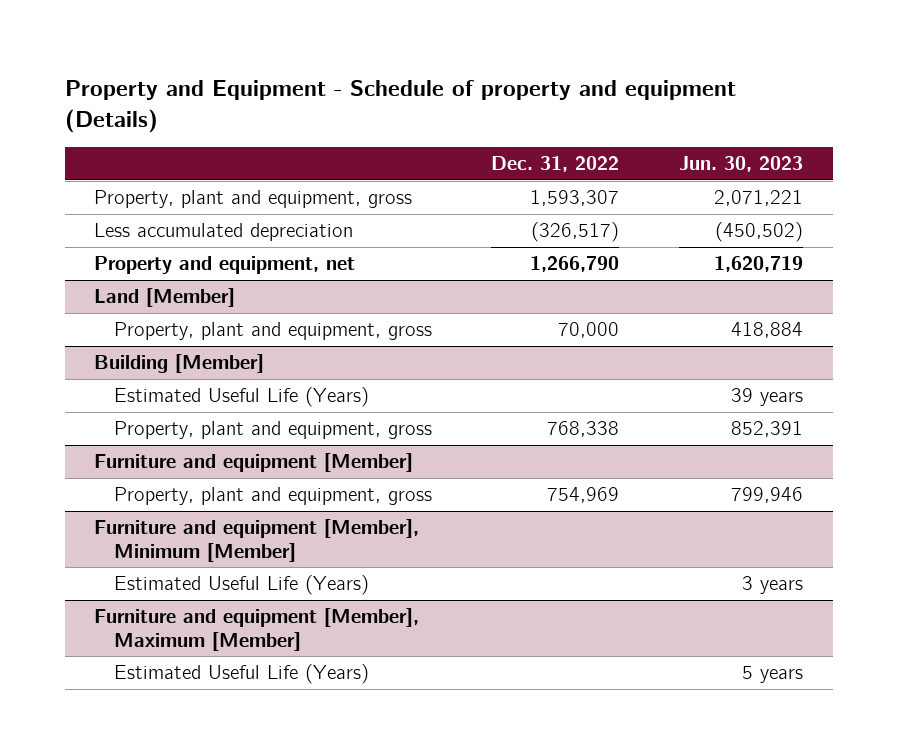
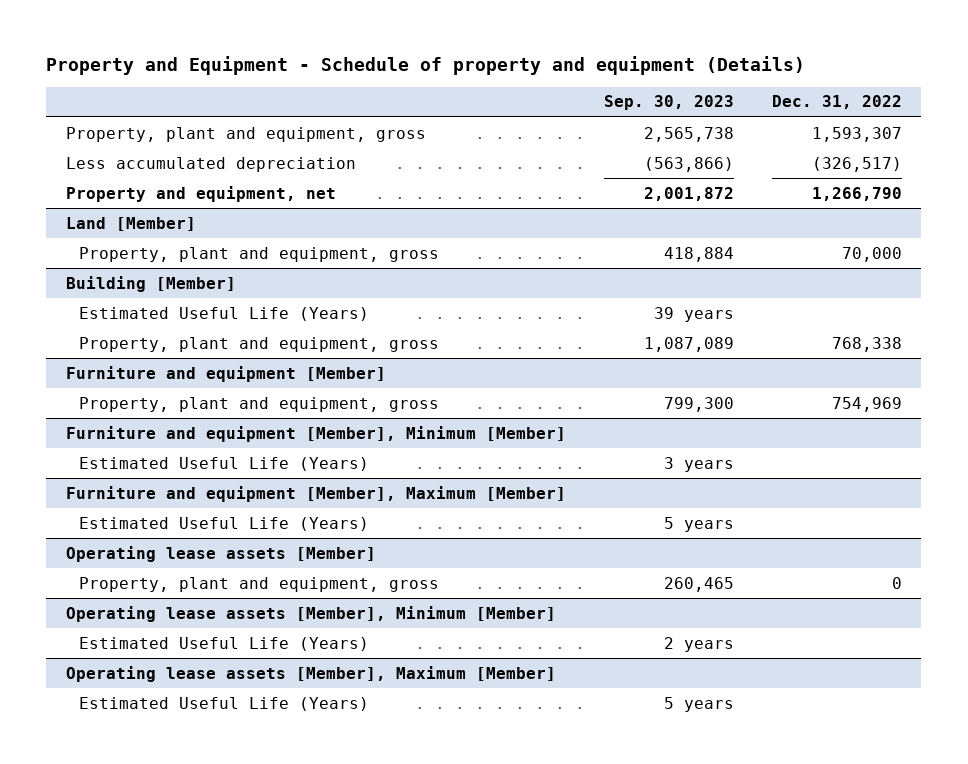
[678,156,803,173] Jun. 30, 2023 -> none
none -> [603,95,734,111] Sep. 30, 2023
none -> [65,545,376,562] Operating lease assets [Member]
none -> [79,576,440,592] Property, plant and equipment, gross
none -> [65,605,556,622] Operating lease assets [Member], Minimum [Member]
none -> [79,636,370,651] Estimated Useful Life (Years)
none -> [65,665,556,682] Operating lease assets [Member], Maximum [Member]
none -> [79,696,370,711] Estimated Useful Life (Years)

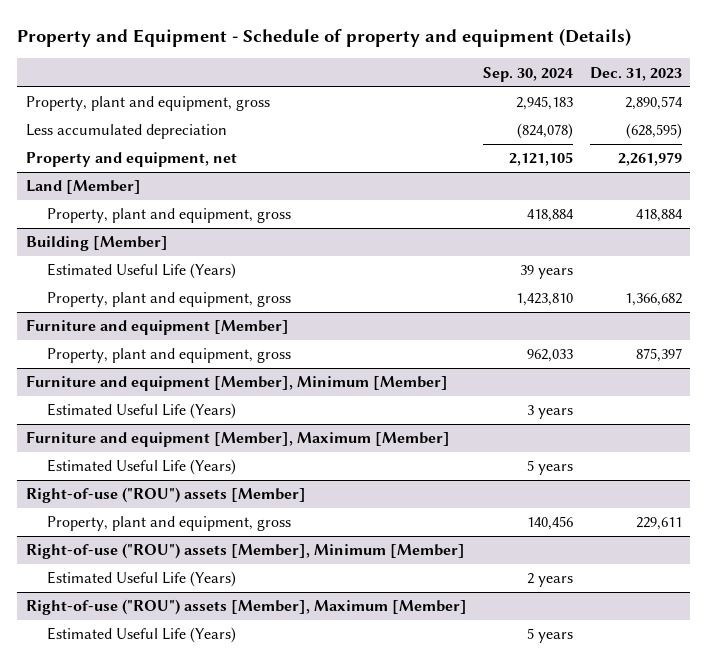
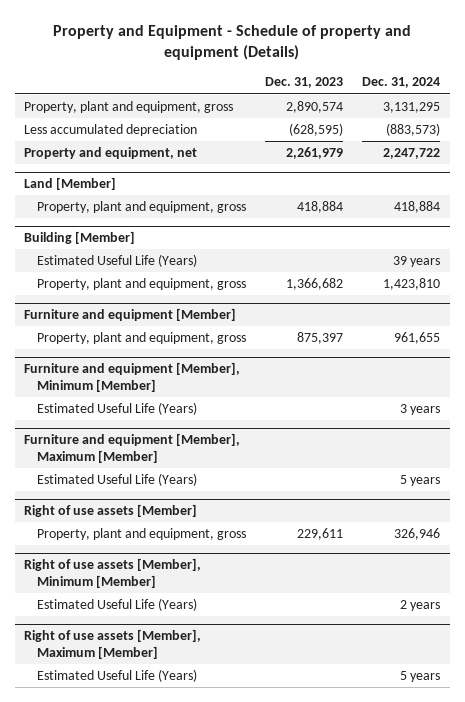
[483,66,574,82] Sep. 30, 2024 -> none
none -> [362,77,441,89] Dec. 31, 2024
[25,487,306,504] Right-of-use ("ROU") assets [Member] -> [24,504,198,518] Right of use assets [Member]
[25,543,465,560] Right-of-use ("ROU") assets [Member], Minimum [Member] -> [24,558,202,588] Right of use assets [Member], Minimum [Member]
[25,599,467,616] Right-of-use ("ROU") assets [Member], Maximum [Member] -> [24,629,202,659] Right of use assets [Member], Maximum [Member]

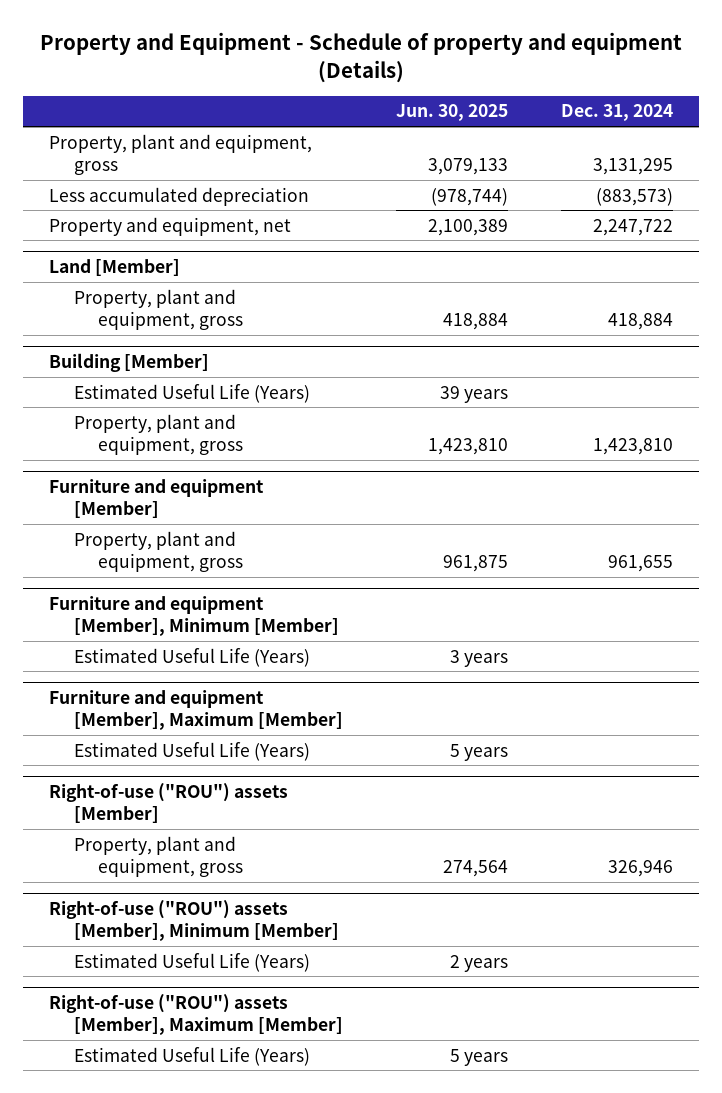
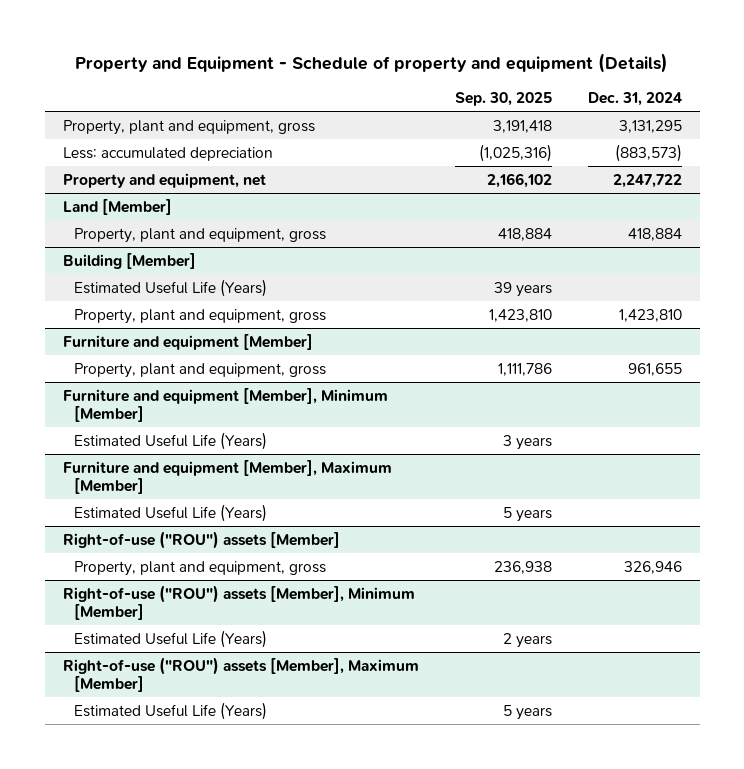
[395,104,508,122] Jun. 30, 2025 -> none
none -> [454,91,552,106] Sep. 30, 2025
[49,186,310,206] Less accumulated depreciation -> [62,146,273,161] Less: accumulated depreciation

